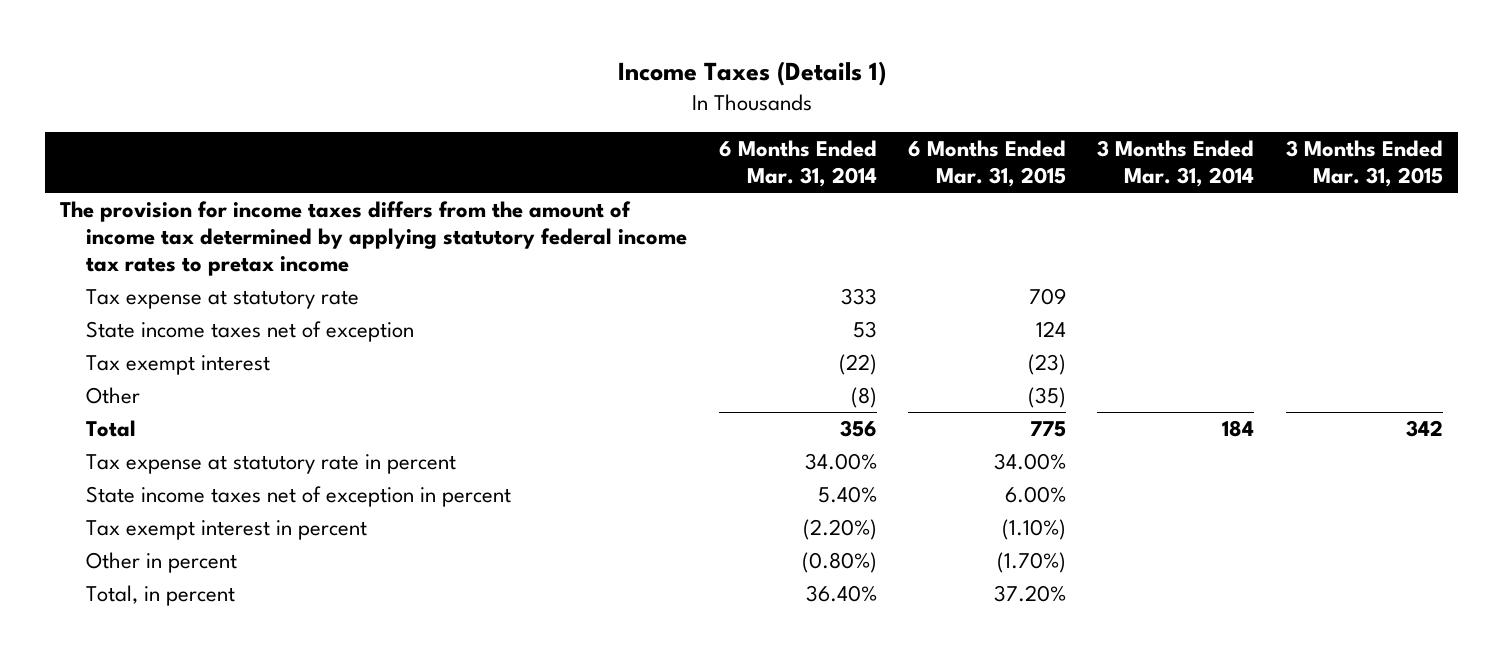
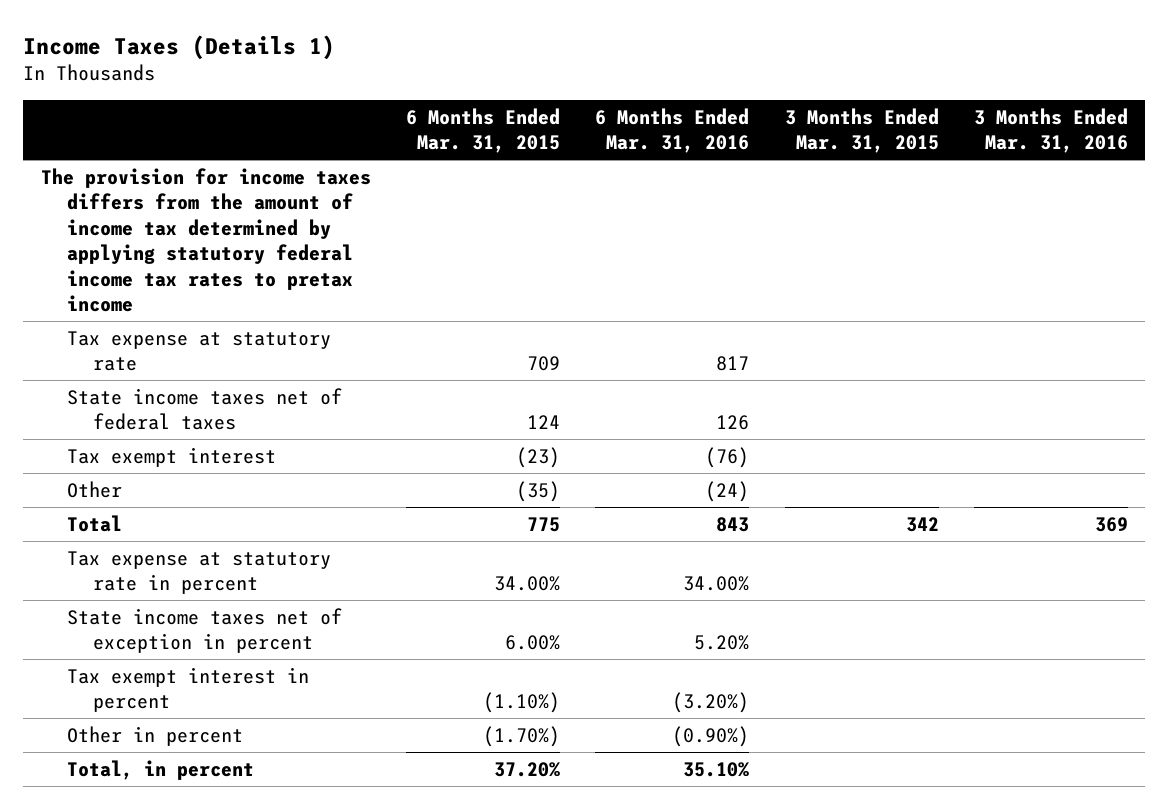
[718,140,877,188] 6 Months Ended Mar. 31, 2014 -> none
[1097,140,1255,188] 3 Months Ended Mar. 31, 2014 -> none
none -> [595,107,750,154] 6 Months Ended Mar. 31, 2016
none -> [973,107,1128,154] 3 Months Ended Mar. 31, 2016
[86,320,415,342] State income taxes net of exception -> [66,387,342,431] State income taxes net of federal taxes

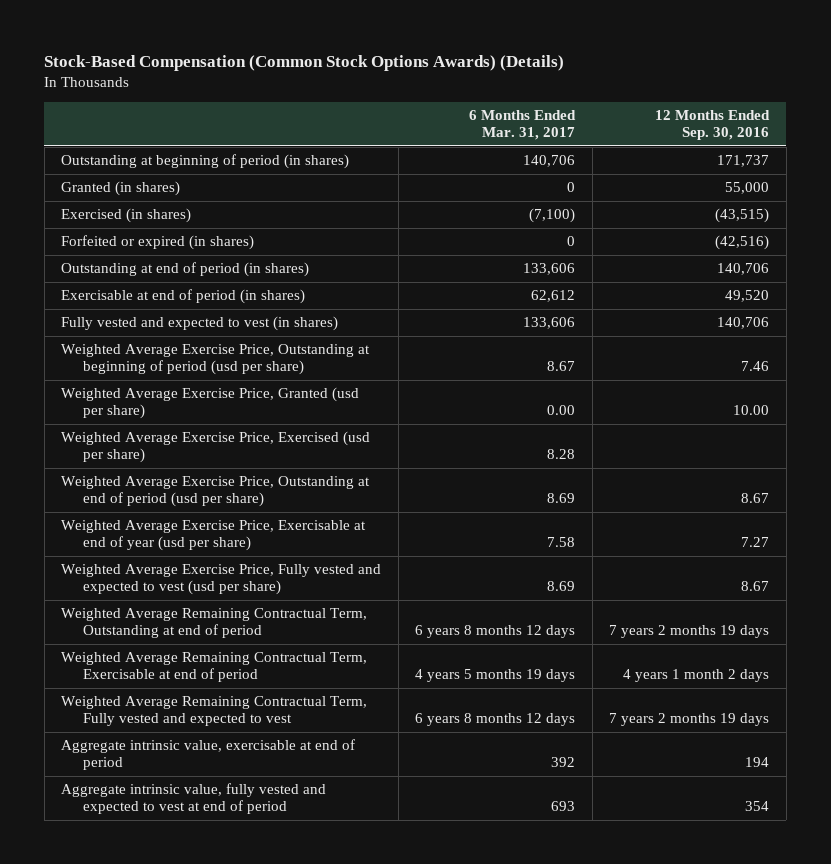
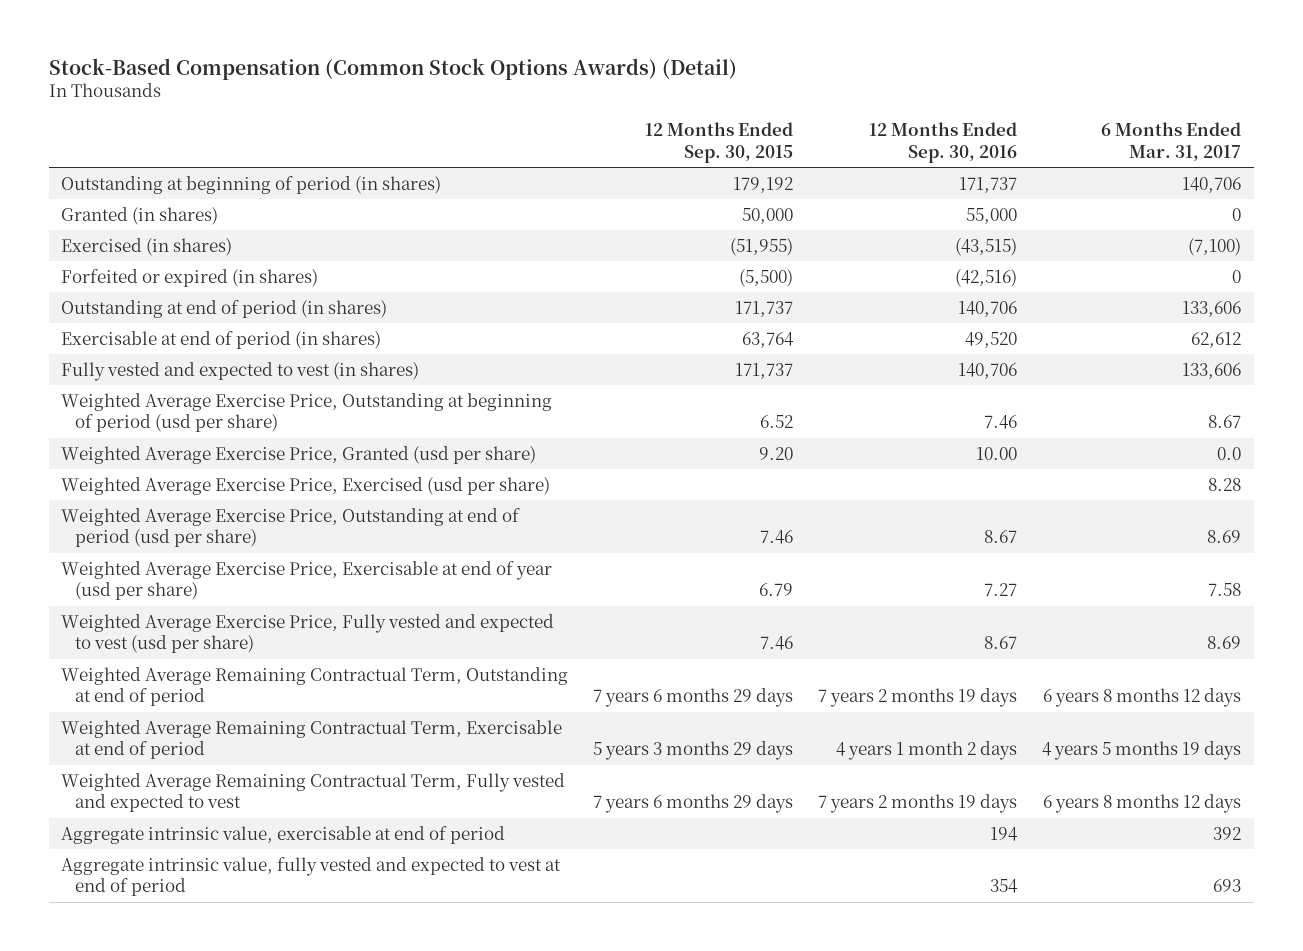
[44,55,565,72] Stock-Based Compensation (Common Stock Options Awards) (Details) -> [48,57,737,80] Stock-Based Compensation (Common Stock Options Awards) (Detail)
none -> [645,121,794,163] 12 Months Ended Sep. 30, 2015
[547,405,576,416] 0.00 -> [1217,446,1242,460] 0.0

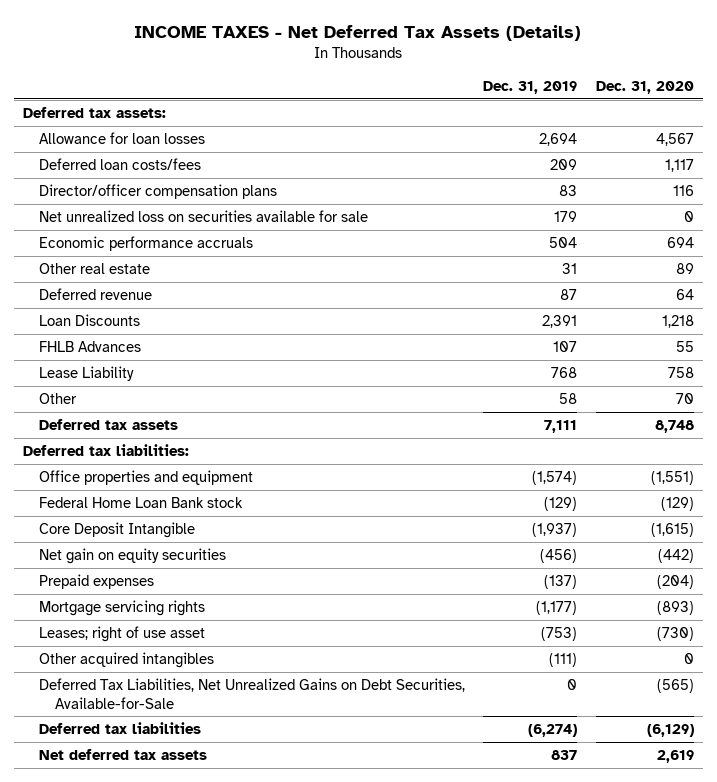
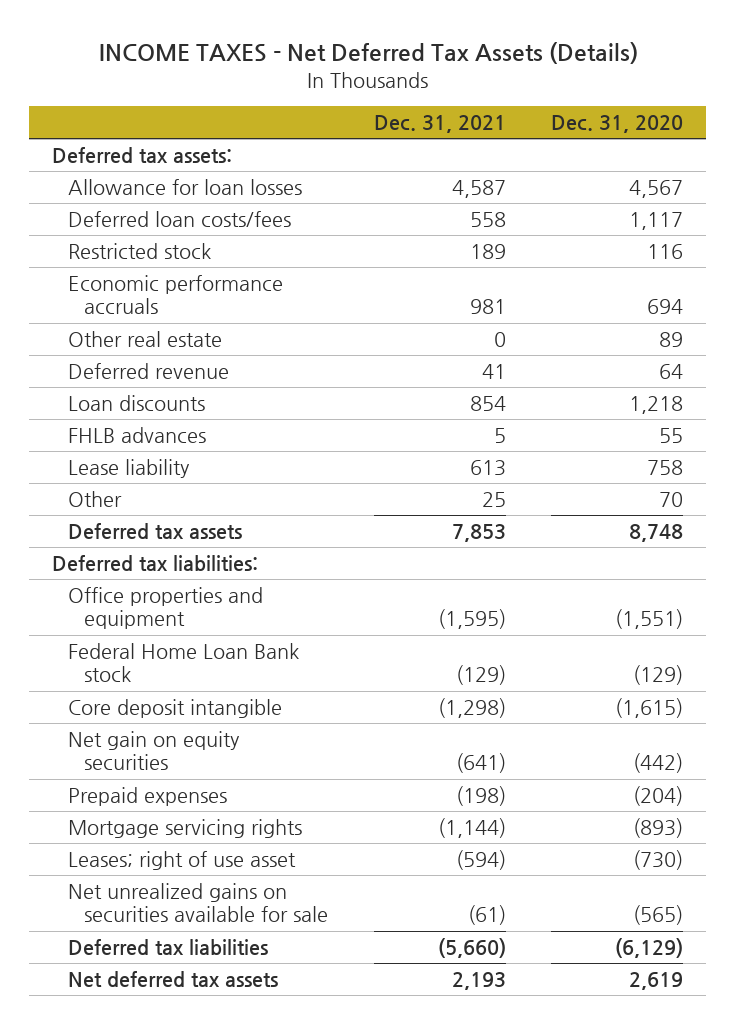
[483,80,578,94] Dec. 31, 2019 -> none
none -> [373,115,506,134] Dec. 31, 2021
[39,209,369,222] Net unrealized loss on securities available for sale -> none
[39,183,278,199] Director/officer compensation plans -> [68,242,212,259] Restricted stock
[39,313,141,326] Loan Discounts -> [68,394,206,411] Loan discounts
[39,340,142,352] FHLB Advances -> [68,426,207,443] FHLB advances
[39,365,135,381] Lease Liability -> [68,458,191,478] Lease liability
[39,521,196,538] Core Deposit Intangible -> [68,698,283,718] Core deposit intangible
[39,651,215,668] Other acquired intangibles -> none
[39,677,466,709] Deferred Tax Liabilities, Net Unrealized Gains on Debt Securities, Available-for-Sale -> [68,882,329,923] Net unrealized gains on securities available for sale

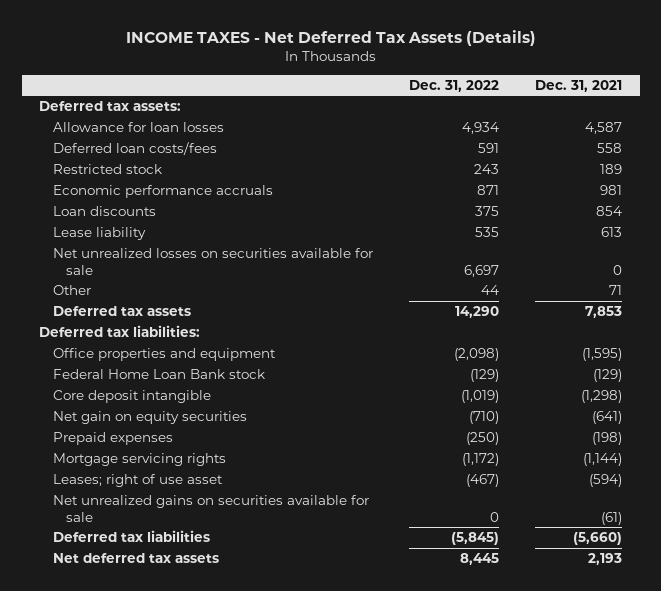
[551,115,684,134] Dec. 31, 2020 -> none
none -> [408,79,499,92] Dec. 31, 2022
[68,330,223,347] Other real estate -> none
[68,362,230,379] Deferred revenue -> none
[68,426,207,443] FHLB advances -> none
none -> [52,248,373,275] Net unrealized losses on securities available for sale
[481,491,506,507] 25 -> [608,285,622,296] 71

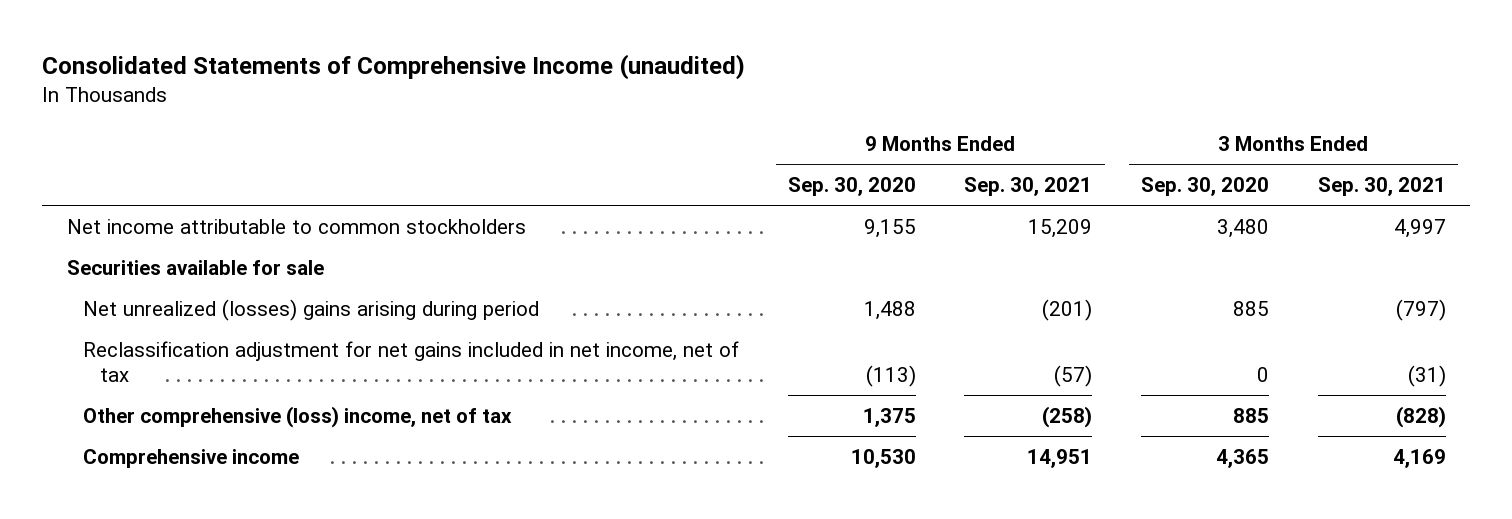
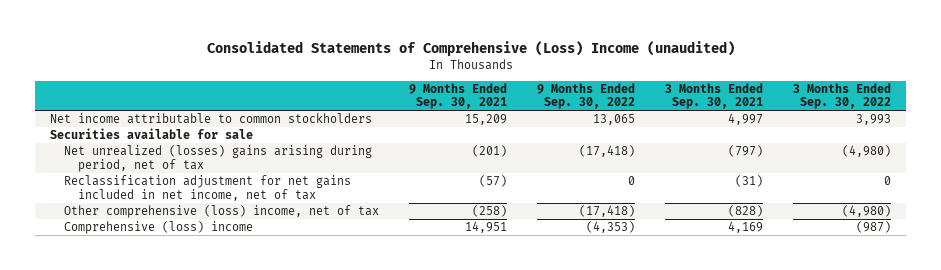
[42,54,746,81] Consolidated Statements of Comprehensive Income (unaudited) -> [206,41,735,57] Consolidated Statements of Comprehensive (Loss) Income (unaudited)
[787,177,916,197] Sep. 30, 2020 -> none
[1141,177,1270,197] Sep. 30, 2020 -> none
none -> [537,82,636,110] 9 Months Ended Sep. 30, 2022
none -> [793,82,892,110] 3 Months Ended Sep. 30, 2022
[83,298,540,321] Net unrealized (losses) gains arising during period -> [64,145,373,172] Net unrealized (losses) gains arising during period, net of tax
[83,448,300,468] Comprehensive income -> [64,221,254,235] Comprehensive (loss) income

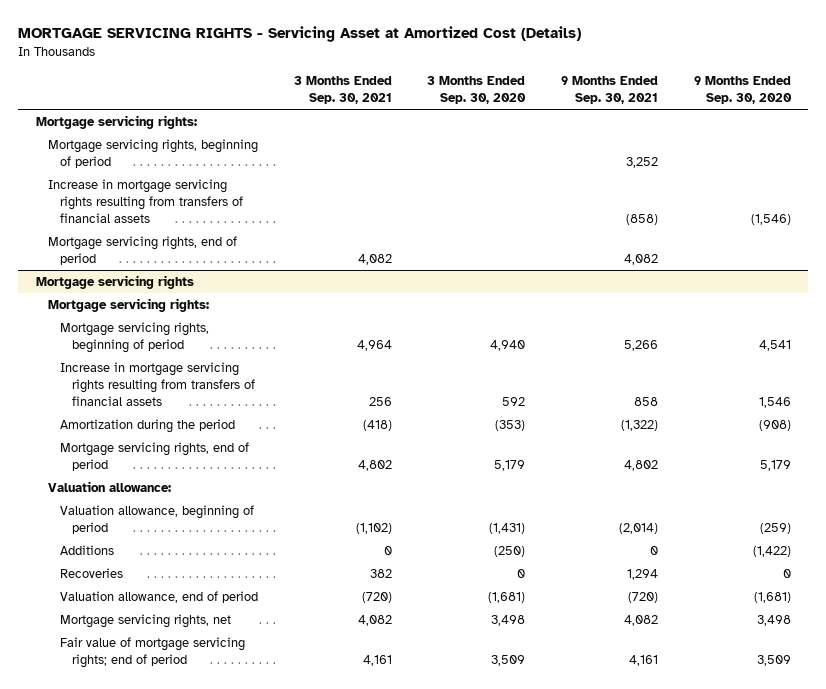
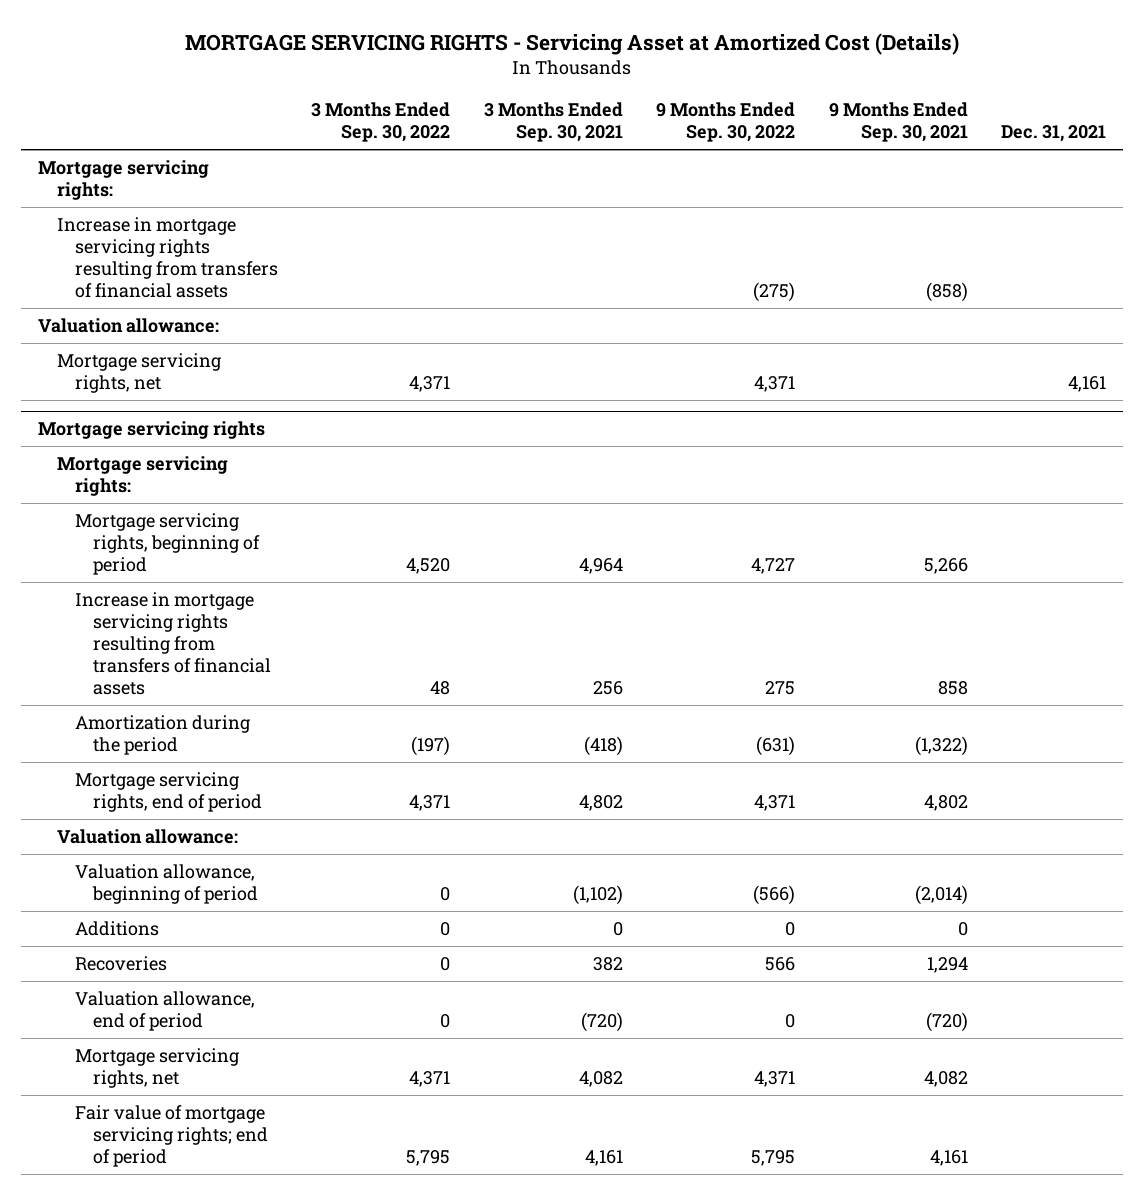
[427,76,527,105] 3 Months Ended Sep. 30, 2020 -> none
[693,76,792,105] 9 Months Ended Sep. 30, 2020 -> none
none -> [311,102,451,143] 3 Months Ended Sep. 30, 2022
none -> [656,102,796,143] 9 Months Ended Sep. 30, 2022
none -> [1001,125,1107,143] Dec. 31, 2021
[47,138,258,168] Mortgage servicing rights, beginning of period -> none
[47,235,237,265] Mortgage servicing rights, end of period -> none
none -> [38,317,220,333] Valuation allowance:
none -> [56,352,221,394] Mortgage servicing rights, net

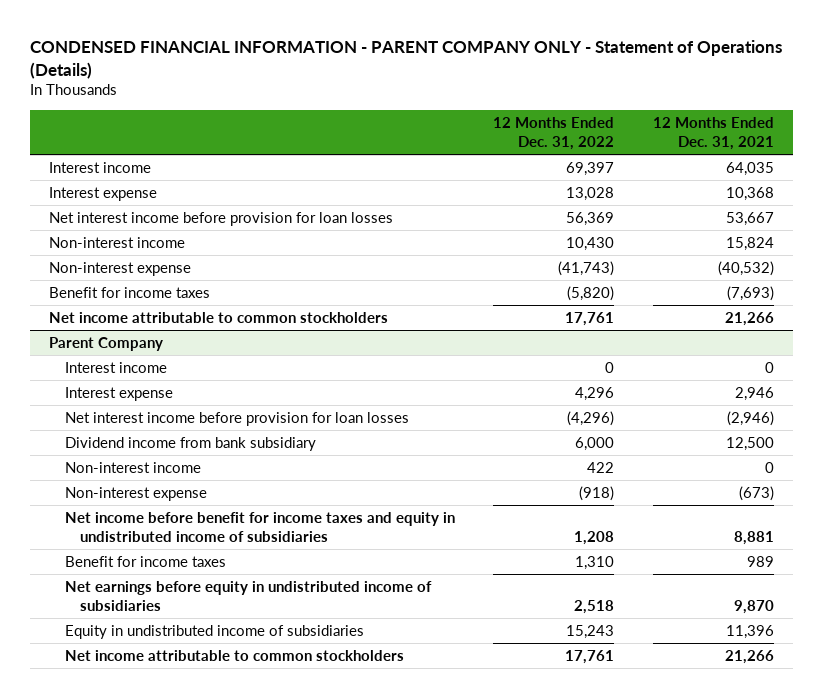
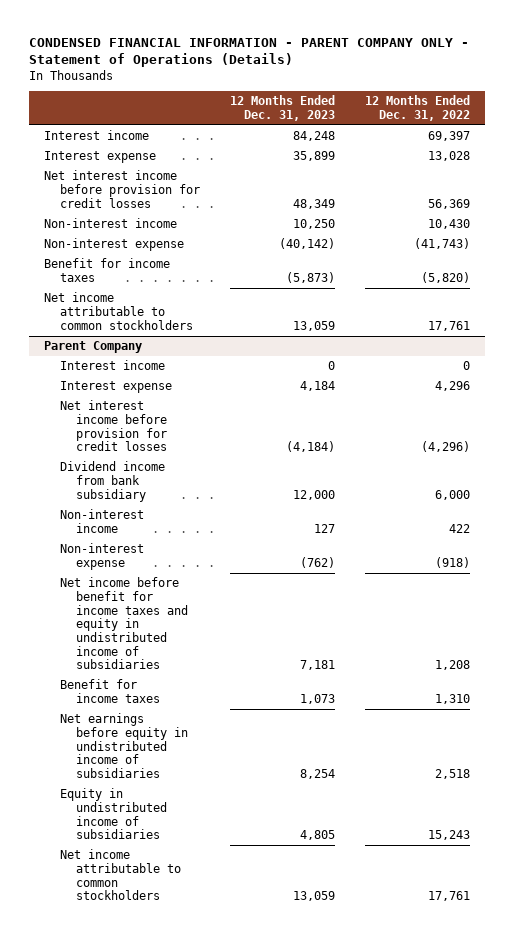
[652,117,774,150] 12 Months Ended Dec. 31, 2021 -> none
none -> [230,95,336,121] 12 Months Ended Dec. 31, 2023
[49,212,394,227] Net interest income before provision for loan losses -> [44,170,201,208] Net interest income before provision for credit losses
[64,412,409,427] Net interest income before provision for loan losses -> [60,400,168,452] Net interest income before provision for credit losses

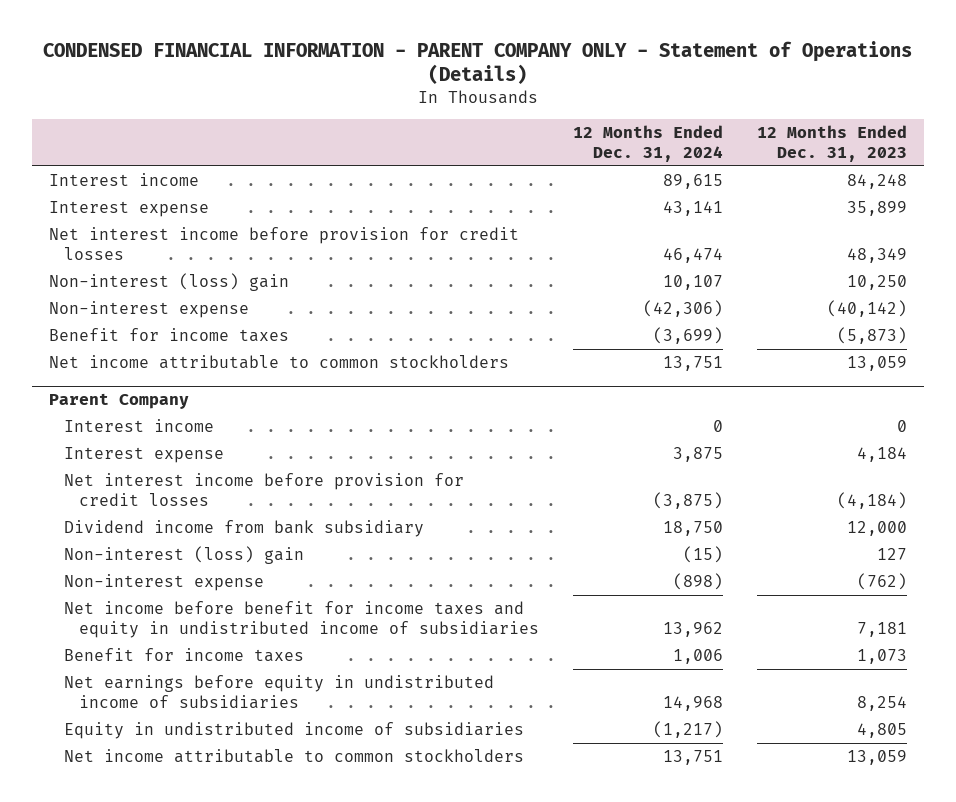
[365,95,471,121] 12 Months Ended Dec. 31, 2022 -> none
none -> [573,124,724,162] 12 Months Ended Dec. 31, 2024
[44,218,178,229] Non-interest income -> [48,272,289,291] Non-interest (loss) gain
[60,509,145,533] Non-interest income -> [64,545,305,564] Non-interest (loss) gain

